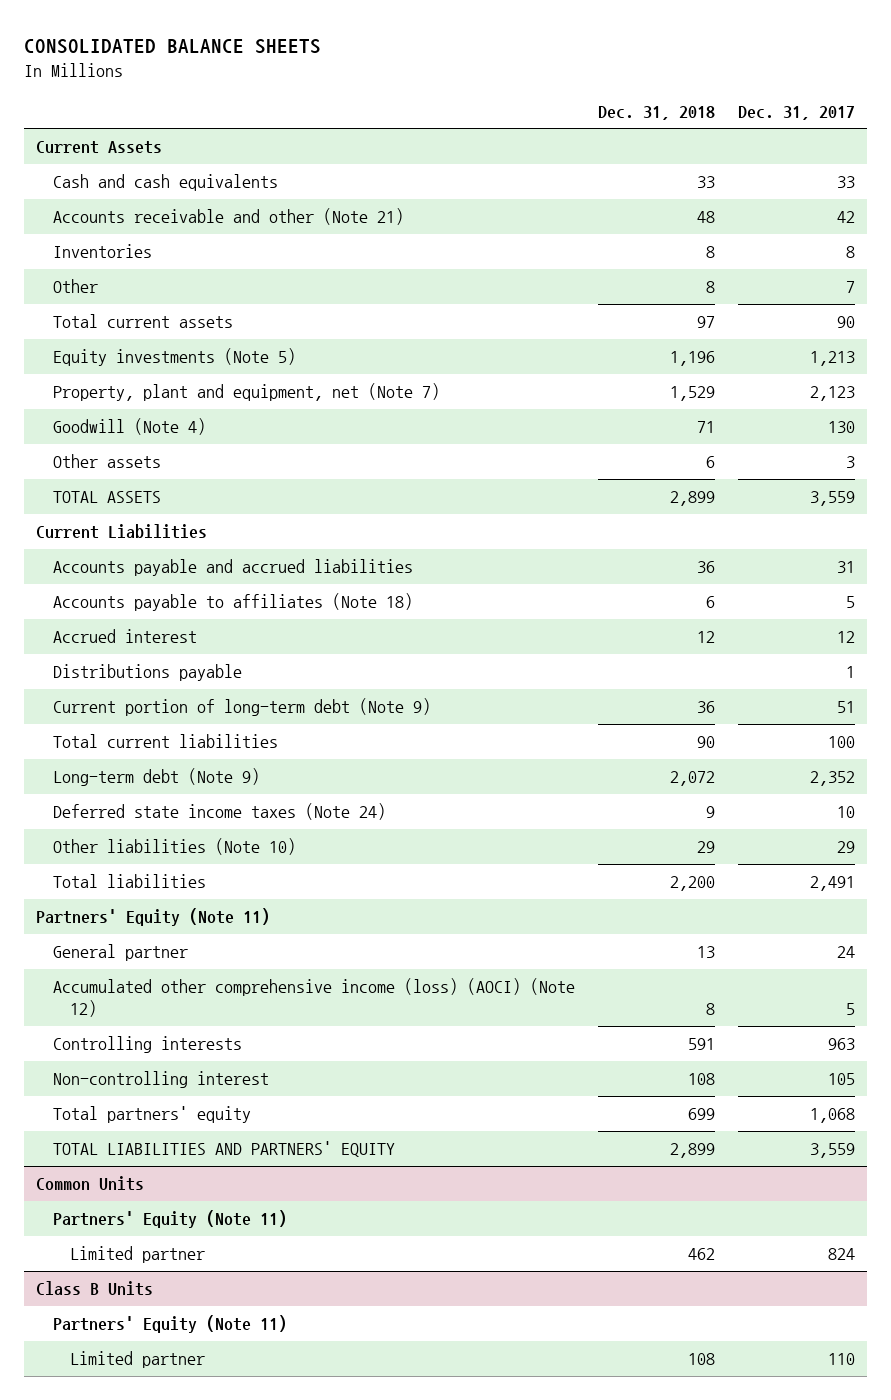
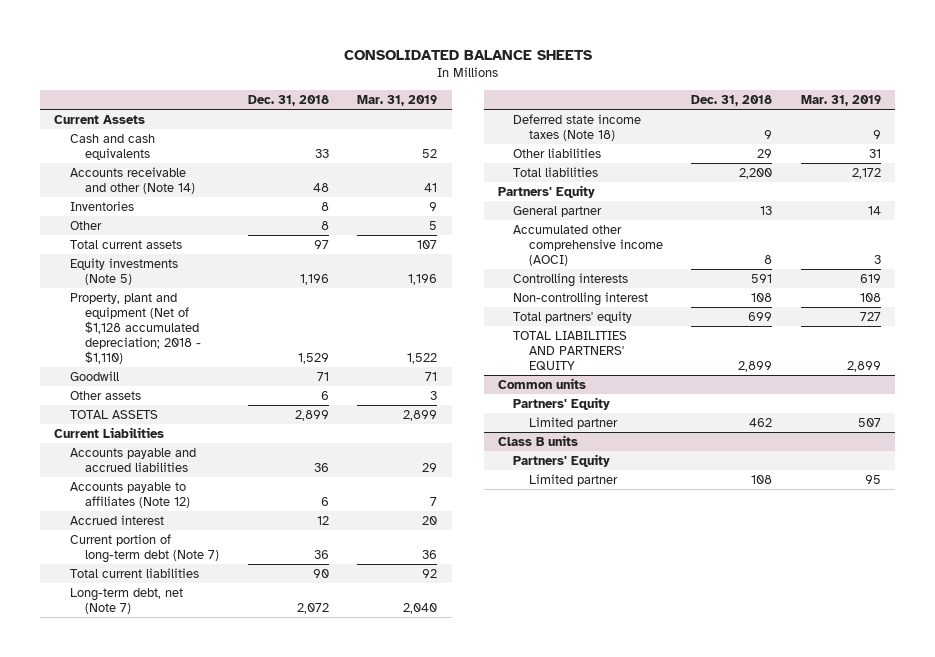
[738,105,856,120] Dec. 31, 2017 -> none
none -> [357,95,438,107] Mar. 31, 2019
[52,208,404,226] Accounts receivable and other (Note 21) -> [69,167,196,195] Accounts receivable and other (Note 14)
[52,383,440,402] Property, plant and equipment, net (Note 7) -> [69,293,202,364] Property, plant and equipment (Net of $1,128 accumulated depreciation; 2018 - $1,110)
[52,418,206,436] Goodwill (Note 4) -> [69,371,119,382] Goodwill
[52,593,413,612] Accounts payable to affiliates (Note 18) -> [69,482,191,509] Accounts payable to affiliates (Note 12)
[52,664,242,682] Distributions payable -> none
[52,698,431,717] Current portion of long-term debt (Note 9) -> [69,534,220,564] Current portion of long-term debt (Note 7)
[52,768,260,787] Long-term debt (Note 9) -> [69,588,183,615] Long-term debt, net (Note 7)
[52,803,386,821] Deferred state income taxes (Note 24) -> [513,114,642,142] Deferred state income taxes (Note 18)
[52,838,296,856] Other liabilities (Note 10) -> [513,148,602,159] Other liabilities
[35,908,270,927] Partners' Equity (Note 11) -> [497,185,595,199] Partners' Equity
[52,978,575,1018] Accumulated other comprehensive income (loss) (AOCI) (Note 12) -> [513,225,663,266] Accumulated other comprehensive income (AOCI)
[35,1176,144,1192] Common Units -> [497,378,586,390] Common units
[52,1210,287,1229] Partners' Equity (Note 11) -> [513,397,611,411] Partners' Equity
[35,1281,153,1297] Class B Units -> [497,435,578,447] Class B units
[52,1315,287,1334] Partners' Equity (Note 11) -> [513,454,611,468] Partners' Equity

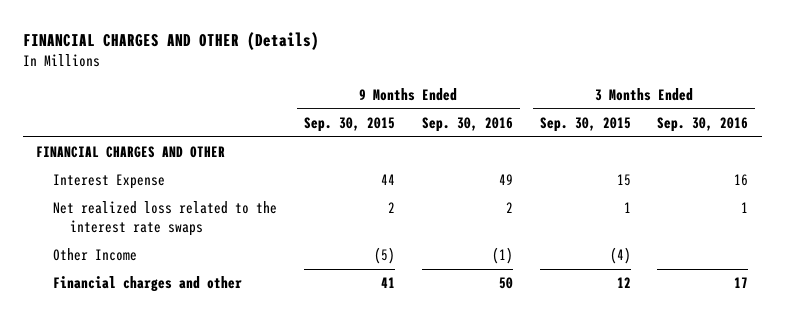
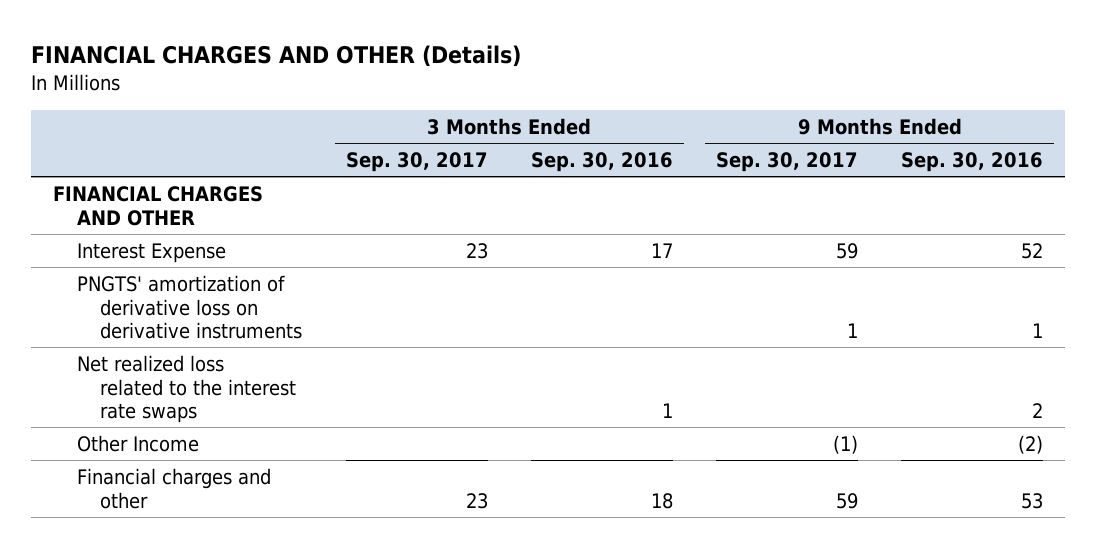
[304,116,396,132] Sep. 30, 2015 -> none
[539,116,631,132] Sep. 30, 2015 -> none
none -> [345,151,488,172] Sep. 30, 2017
none -> [716,151,859,172] Sep. 30, 2017
[498,174,513,186] 49 -> [1021,242,1044,259] 52
[734,174,749,187] 16 -> [650,242,673,258] 17
none -> [76,274,303,340] PNGTS' amortization of derivative loss on derivative instruments
[491,247,513,265] (1) -> [1018,434,1044,454] (2)
[498,277,513,290] 50 -> [1021,492,1044,509] 53
[734,277,749,289] 17 -> [650,492,673,509] 18

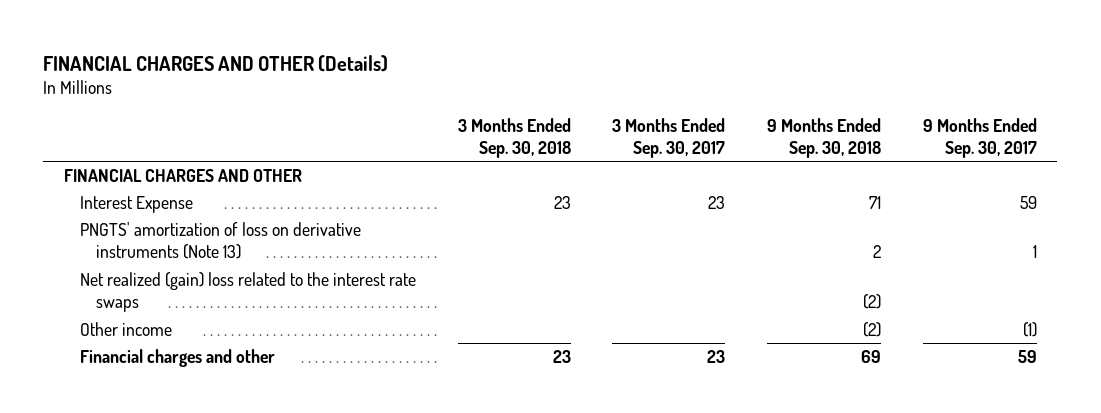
[530,151,673,172] Sep. 30, 2016 -> none
[901,151,1044,172] Sep. 30, 2016 -> none
none -> [457,117,571,159] 3 Months Ended Sep. 30, 2018
none -> [766,117,881,159] 9 Months Ended Sep. 30, 2018
[76,274,303,340] PNGTS' amortization of derivative loss on derivative instruments -> [80,222,362,260] PNGTS' amortization of loss on derivative instruments (Note 13)
[76,354,297,424] Net realized loss related to the interest rate swaps -> [80,272,417,313] Net realized (gain) loss related to the interest rate swaps
[76,434,199,452] Other Income -> [80,322,173,337] Other income

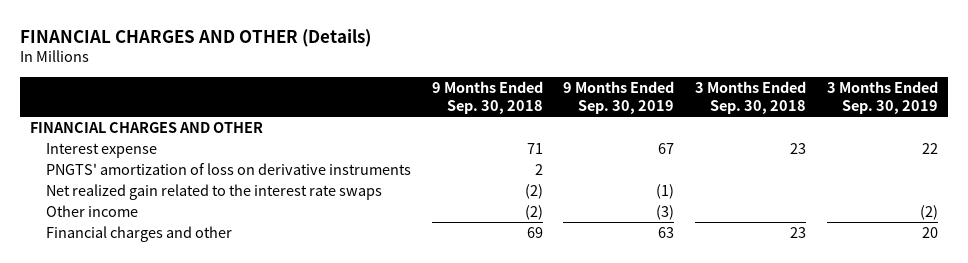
[612,117,726,159] 3 Months Ended Sep. 30, 2017 -> none
[922,117,1037,159] 9 Months Ended Sep. 30, 2017 -> none
none -> [563,81,675,114] 9 Months Ended Sep. 30, 2019
none -> [826,81,938,114] 3 Months Ended Sep. 30, 2019
[80,196,194,214] Interest Expense -> [45,143,157,159] Interest expense
[80,222,362,260] PNGTS' amortization of loss on derivative instruments (Note 13) -> [45,163,411,176] PNGTS' amortization of loss on derivative instruments
[80,272,417,313] Net realized (gain) loss related to the interest rate swaps -> [45,184,382,201] Net realized gain related to the interest rate swaps

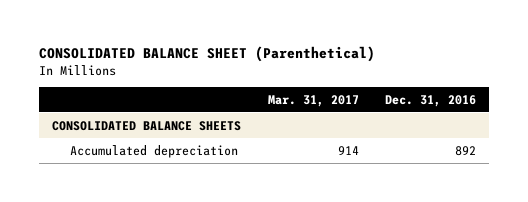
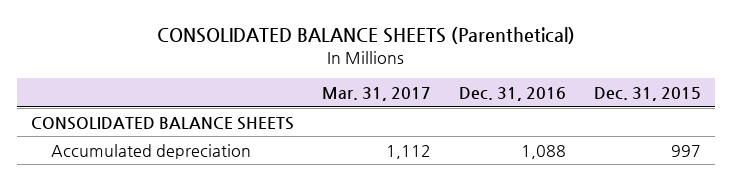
[39,46,376,63] CONSOLIDATED BALANCE SHEET (Parenthetical) -> [156,27,575,45] CONSOLIDATED BALANCE SHEETS (Parenthetical)
none -> [593,87,701,102] Dec. 31, 2015
[337,145,359,155] 914 -> [385,144,431,159] 1,112
[454,145,476,156] 892 -> [520,144,566,159] 1,088

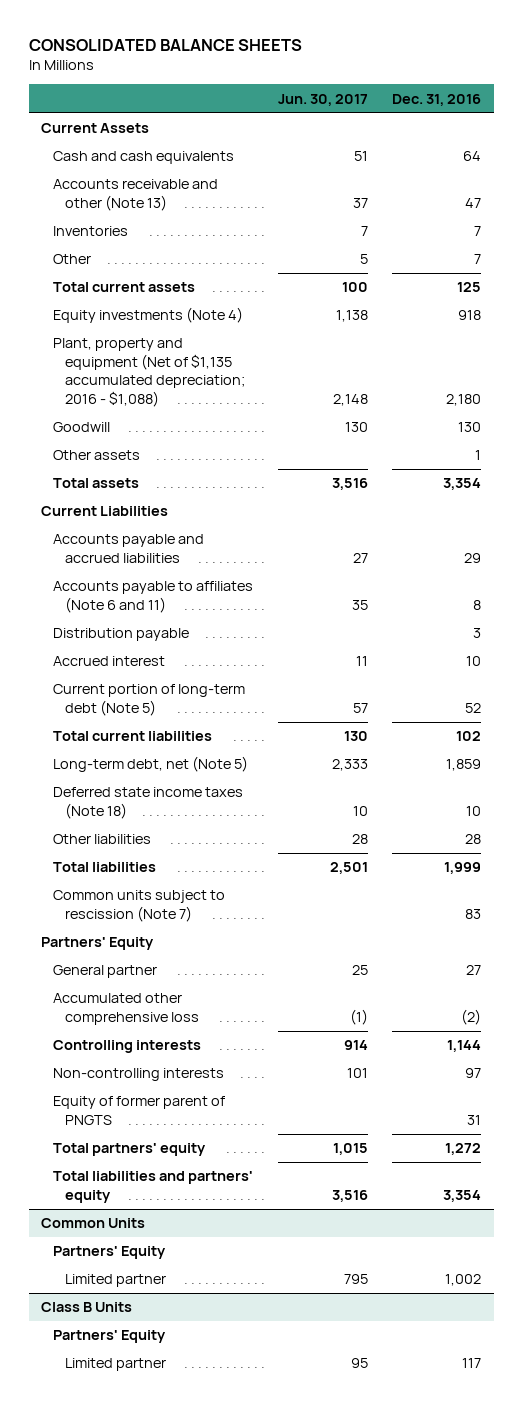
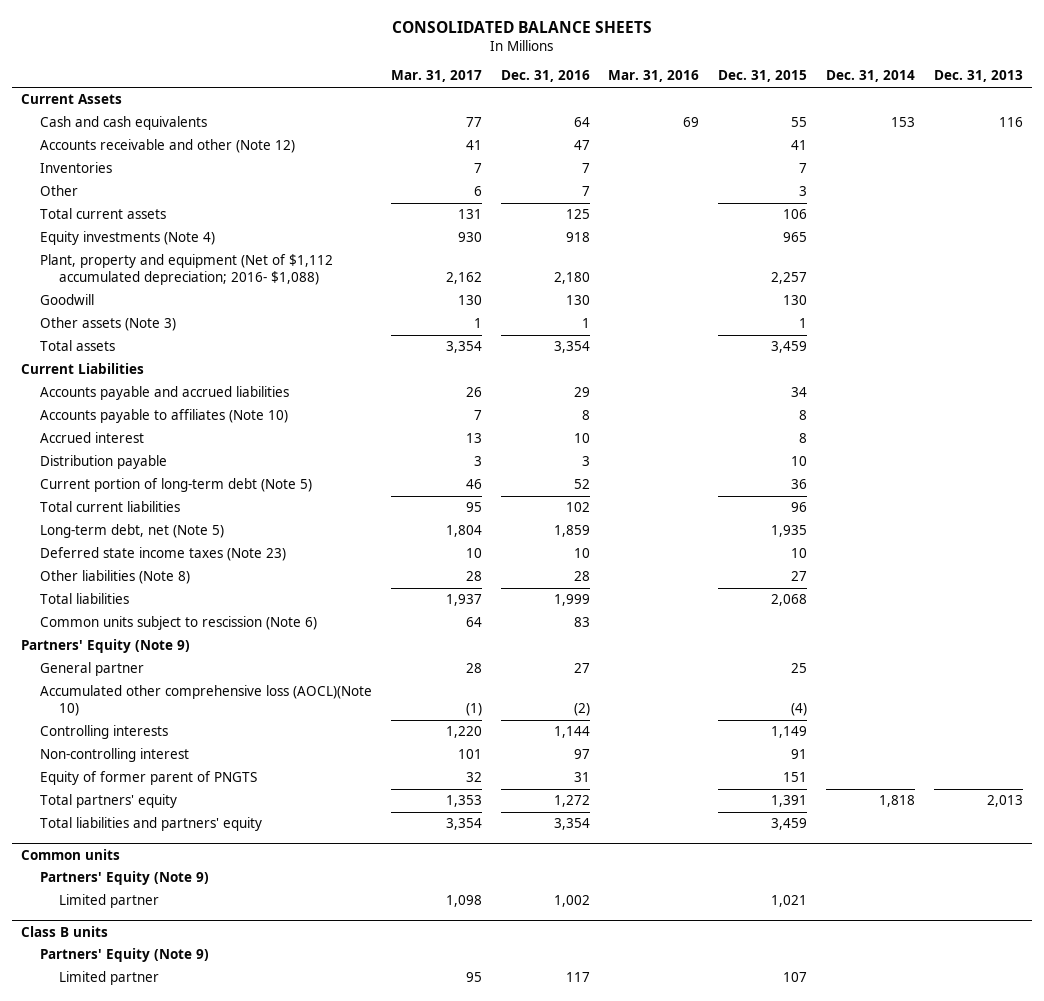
[277,93,368,106] Jun. 30, 2017 -> none
none -> [390,70,482,83] Mar. 31, 2017
none -> [608,70,700,83] Mar. 31, 2016
none -> [718,70,808,83] Dec. 31, 2015
none -> [825,70,915,83] Dec. 31, 2014
none -> [933,70,1023,83] Dec. 31, 2013
[53,179,219,211] Accounts receivable and other (Note 13) -> [40,139,296,154] Accounts receivable and other (Note 12)
[53,338,245,407] Plant, property and equipment (Net of $1,135 accumulated depreciation; 2016 - $1,088) -> [40,254,334,285] Plant, property and equipment (Net of $1,112 accumulated depreciation; 2016- $1,088)
[53,450,141,461] Other assets -> [40,317,177,332] Other assets (Note 3)
[53,581,254,613] Accounts payable to affiliates (Note 6 and 11) -> [40,409,289,424] Accounts payable to affiliates (Note 10)
[53,628,190,642] Distribution payable -> [40,455,168,470] Distribution payable
[53,787,244,819] Deferred state income taxes (Note 18) -> [40,547,287,562] Deferred state income taxes (Note 23)
[53,834,152,845] Other liabilities -> [40,570,191,585] Other liabilities (Note 8)
[53,890,226,922] Common units subject to rescission (Note 7) -> [40,616,318,631] Common units subject to rescission (Note 6)
[41,937,155,951] Partners' Equity -> [21,639,191,654] Partners' Equity (Note 9)
[53,993,199,1025] Accumulated other comprehensive loss -> [40,685,373,716] Accumulated other comprehensive loss (AOCL)(Note 10)
[53,1068,225,1082] Non-controlling interests -> [40,748,190,763] Non-controlling interest
[41,1218,146,1229] Common Units -> [21,848,121,860] Common units
[53,1246,167,1260] Partners' Equity -> [40,871,210,886] Partners' Equity (Note 9)
[41,1302,133,1313] Class B Units -> [21,925,109,937] Class B units
[53,1330,167,1344] Partners' Equity -> [40,948,210,963] Partners' Equity (Note 9)

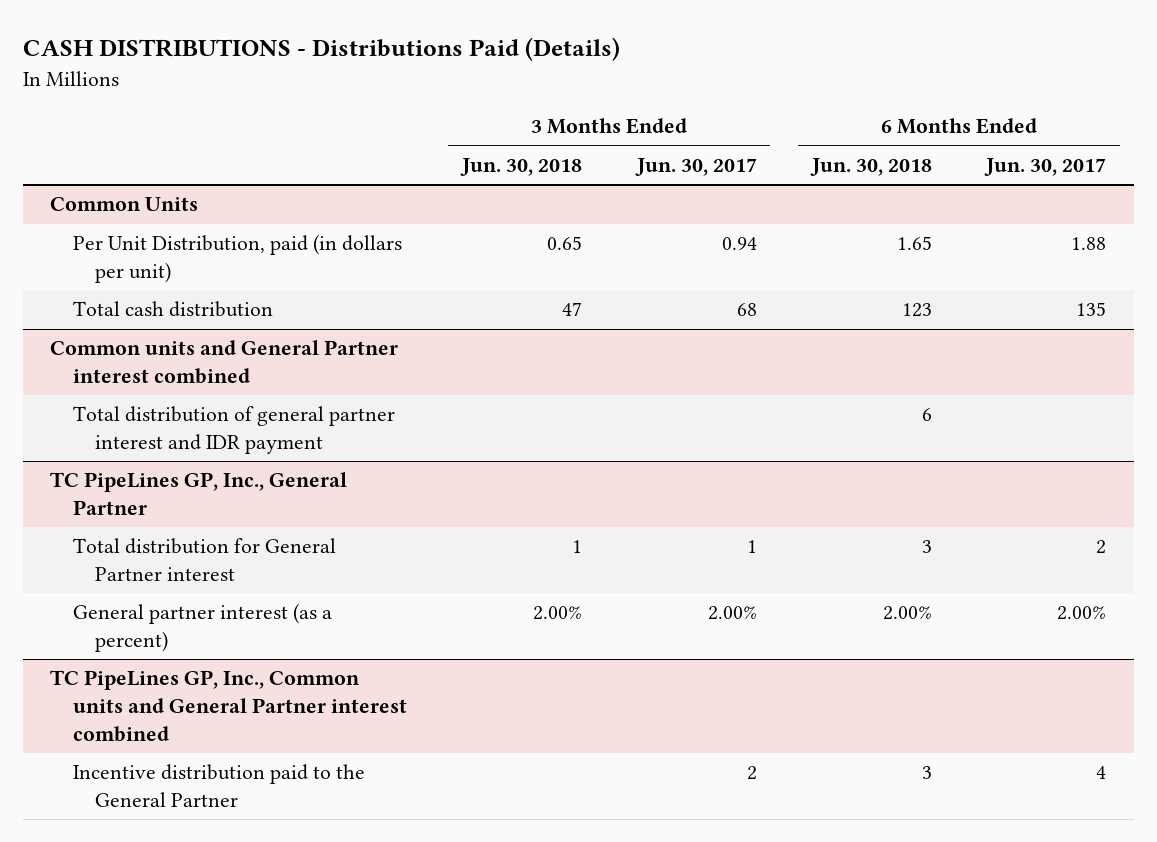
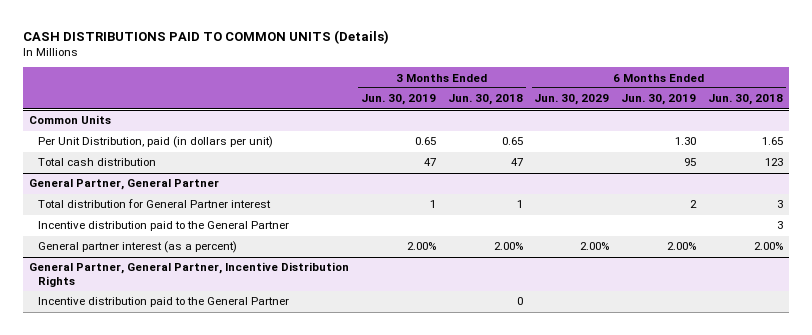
[22,37,620,62] CASH DISTRIBUTIONS - Distributions Paid (Details) -> [22,29,389,44] CASH DISTRIBUTIONS PAID TO COMMON UNITS (Details)
[634,158,757,177] Jun. 30, 2017 -> none
[984,158,1107,177] Jun. 30, 2017 -> none
none -> [360,94,436,106] Jun. 30, 2019
none -> [534,94,610,106] Jun. 30, 2029
none -> [621,94,697,106] Jun. 30, 2019
[50,340,399,385] Common units and General Partner interest combined -> none
[72,406,395,455] Total distribution of general partner interest and IDR payment -> none
[50,472,348,516] TC PipeLines GP, Inc., General Partner -> none
none -> [28,179,219,191] General Partner, General Partner
[72,603,332,653] General partner interest (as a percent) -> none
[50,670,407,743] TC PipeLines GP, Inc., Common units and General Partner interest combined -> none
none -> [37,241,237,254] General partner interest (as a percent)
none -> [28,262,349,287] General Partner, General Partner, Incentive Distribution Rights
none -> [37,297,289,308] Incentive distribution paid to the General Partner

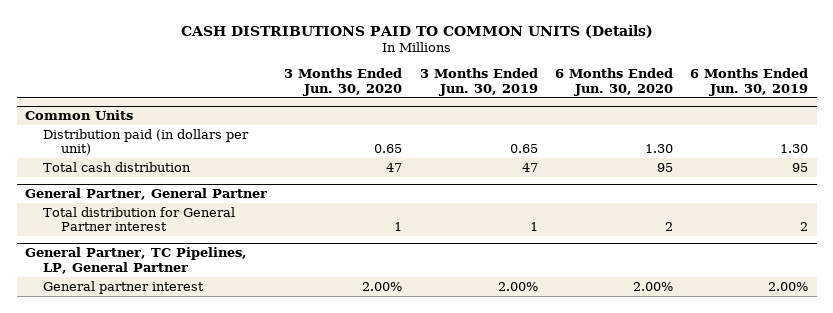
[447,94,523,106] Jun. 30, 2018 -> none
[534,94,610,106] Jun. 30, 2029 -> none
[708,94,784,106] Jun. 30, 2018 -> none
none -> [284,68,403,96] 3 Months Ended Jun. 30, 2020
none -> [554,68,673,96] 6 Months Ended Jun. 30, 2020
[37,136,273,149] Per Unit Distribution, paid (in dollars per unit) -> [43,128,250,156] Distribution paid (in dollars per unit)
[37,221,289,232] Incentive distribution paid to the General Partner -> none
[28,262,349,287] General Partner, General Partner, Incentive Distribution Rights -> none
[37,297,289,308] Incentive distribution paid to the General Partner -> none
none -> [25,247,248,274] General Partner, TC Pipelines, LP, General Partner
[37,241,237,254] General partner interest (as a percent) -> [43,280,205,294] General partner interest

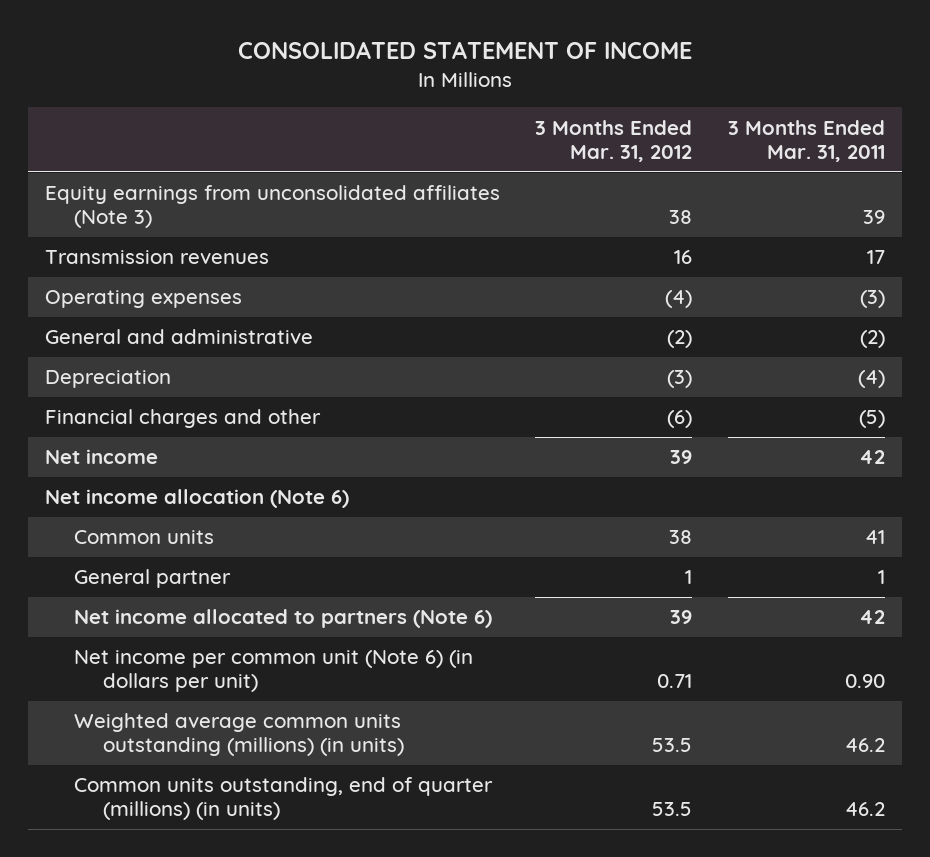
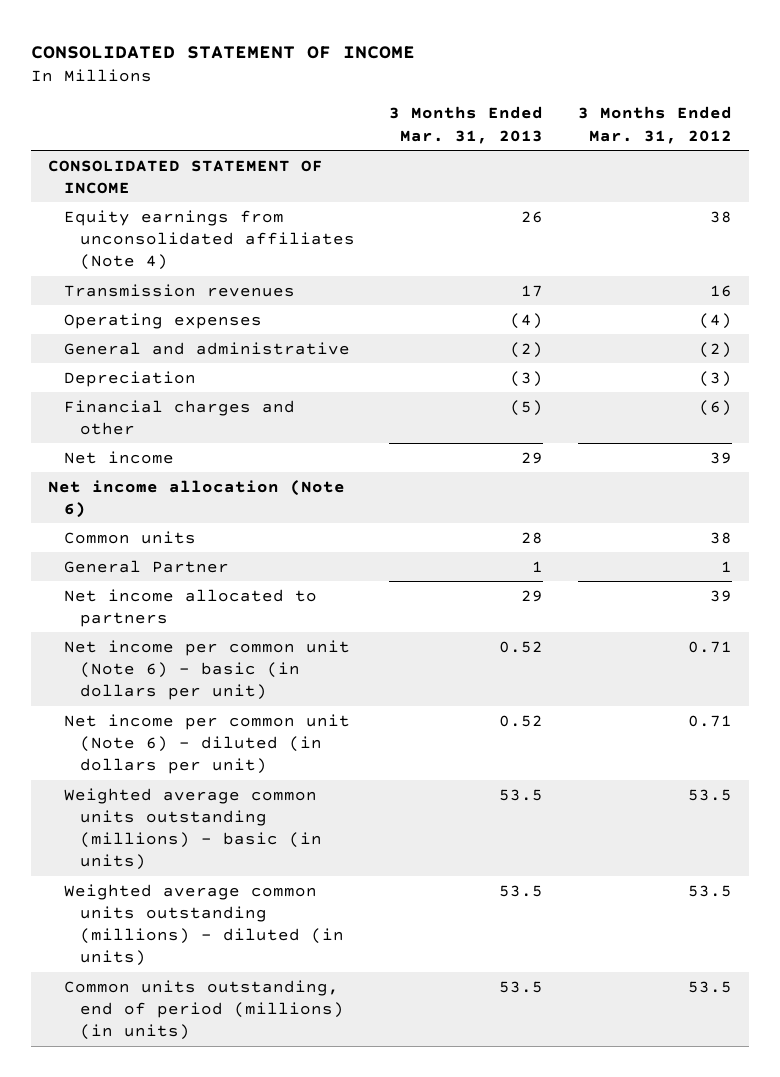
[727,119,885,162] 3 Months Ended Mar. 31, 2011 -> none
none -> [389,106,544,144] 3 Months Ended Mar. 31, 2013
none -> [48,159,324,194] CONSOLIDATED STATEMENT OF INCOME
[45,185,501,229] Equity earnings from unconsolidated affiliates (Note 3) -> [63,209,355,271] Equity earnings from unconsolidated affiliates (Note 4)
[73,569,231,589] General partner -> [63,559,229,573] General Partner
[73,609,492,629] Net income allocated to partners (Note 6) -> [63,588,317,627] Net income allocated to partners
[73,650,473,693] Net income per common unit (Note 6) (in dollars per unit) -> [63,639,350,701] Net income per common unit (Note 6) - basic (in dollars per unit)
none -> [63,713,350,775] Net income per common unit (Note 6) - diluted (in dollars per unit)
[73,713,404,757] Weighted average common units outstanding (millions) (in units) -> [63,787,322,871] Weighted average common units outstanding (millions) - basic (in units)
none -> [63,883,344,967] Weighted average common units outstanding (millions) - diluted (in units)
[73,777,493,821] Common units outstanding, end of quarter (millions) (in units) -> [63,979,344,1041] Common units outstanding, end of period (millions) (in units)

